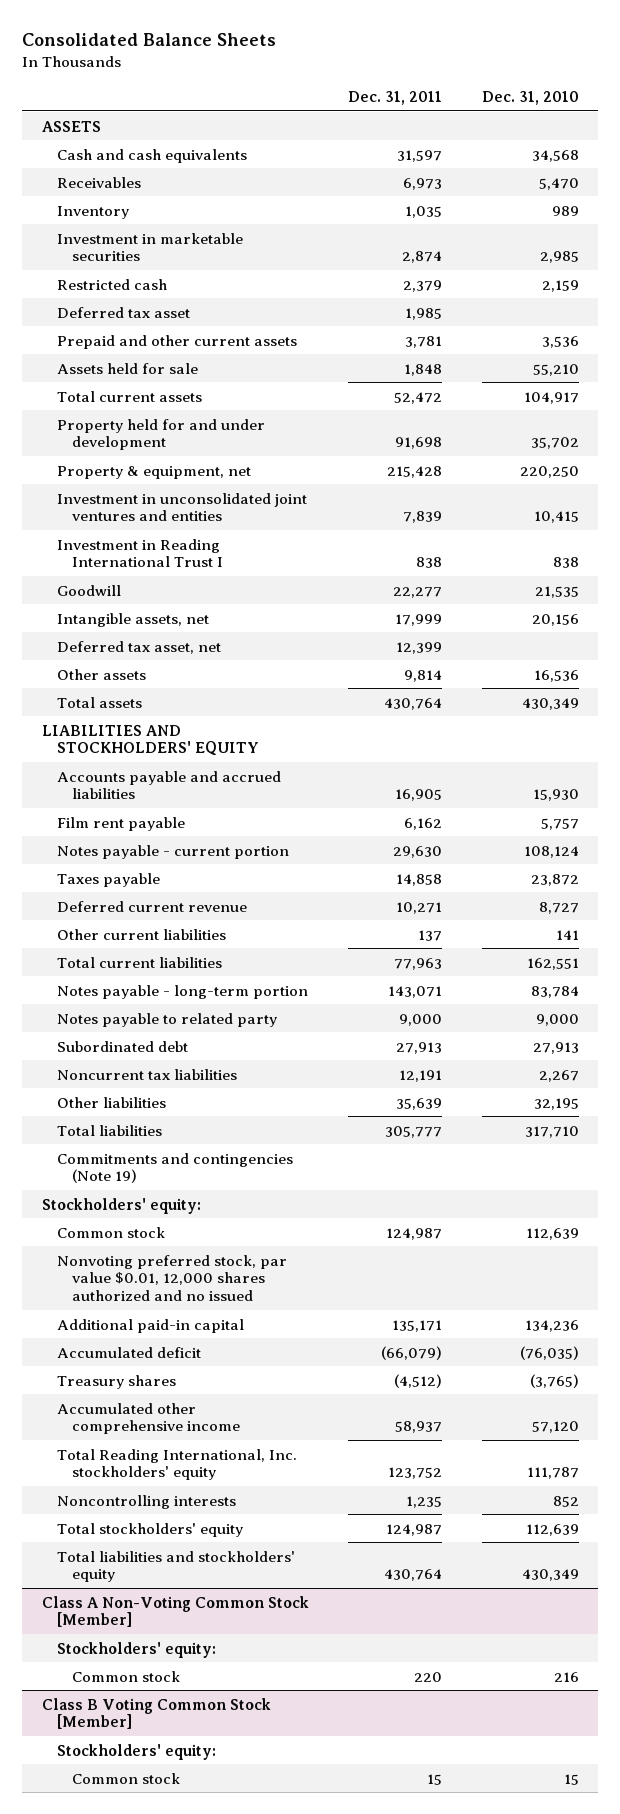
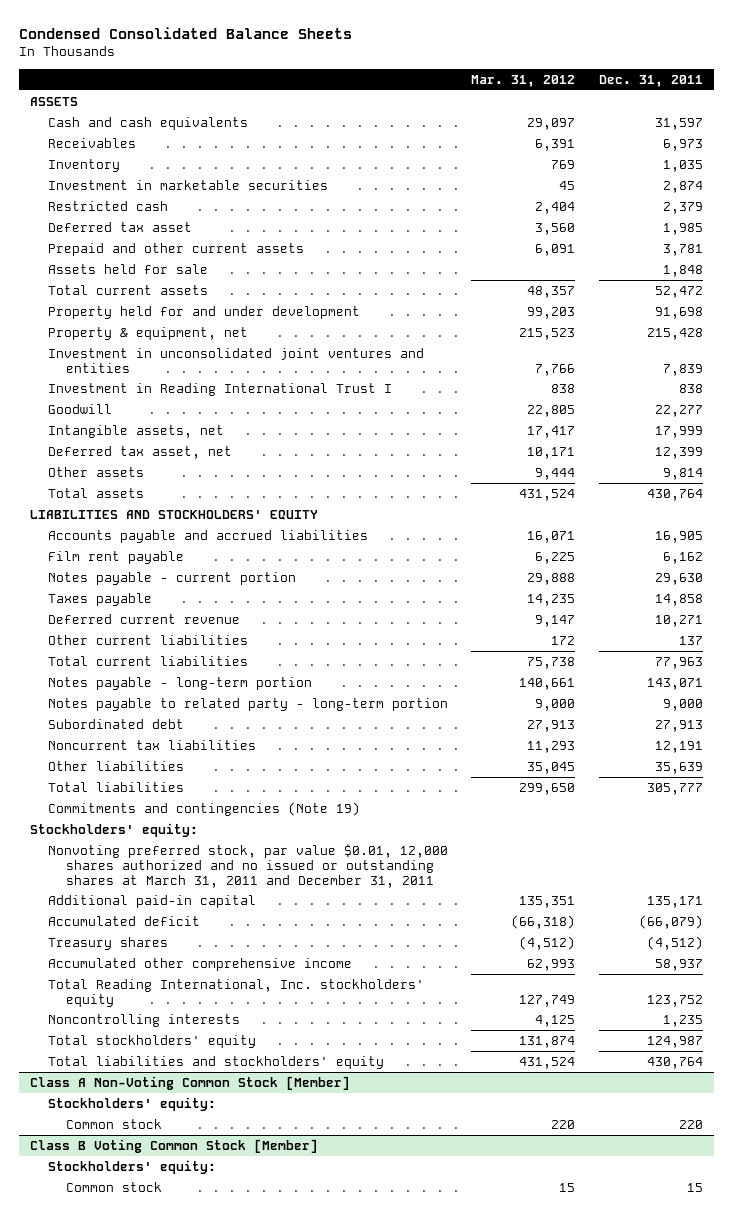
[21,32,276,46] Consolidated Balance Sheets -> [18,26,352,39] Condensed Consolidated Balance Sheets
[481,90,579,105] Dec. 31, 2010 -> none
none -> [471,74,576,87] Mar. 31, 2012
[56,1012,277,1027] Notes payable to related party -> [48,697,449,711] Notes payable to related party - long-term portion
[56,1226,165,1238] Common stock -> none
[56,1254,287,1302] Nonvoting preferred stock, par value $0.01, 12,000 shares authorized and no issued -> [48,843,449,888] Nonvoting preferred stock, par value $0.01, 12,000 shares authorized and no issued or outstanding shares at March 31, 2011 and December 31, 2011

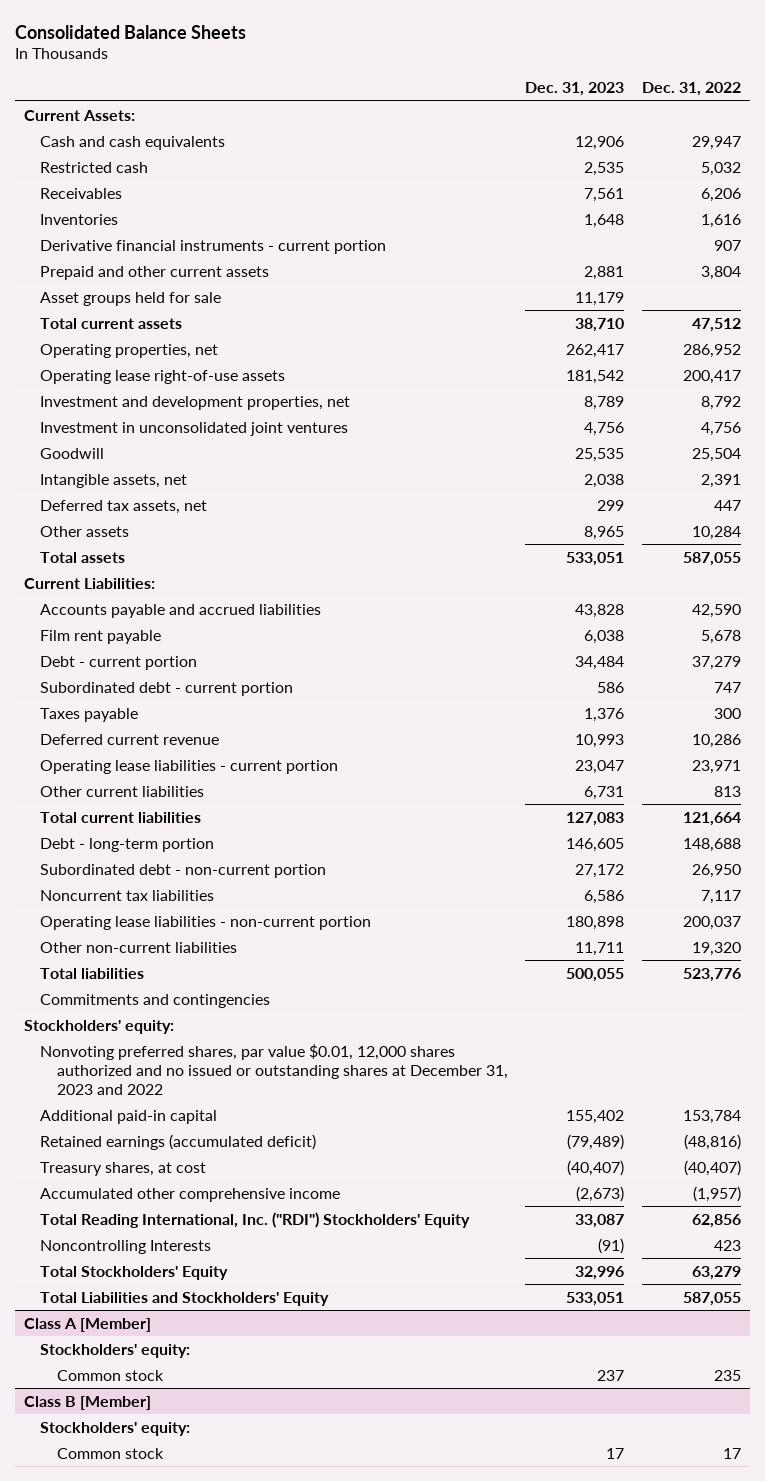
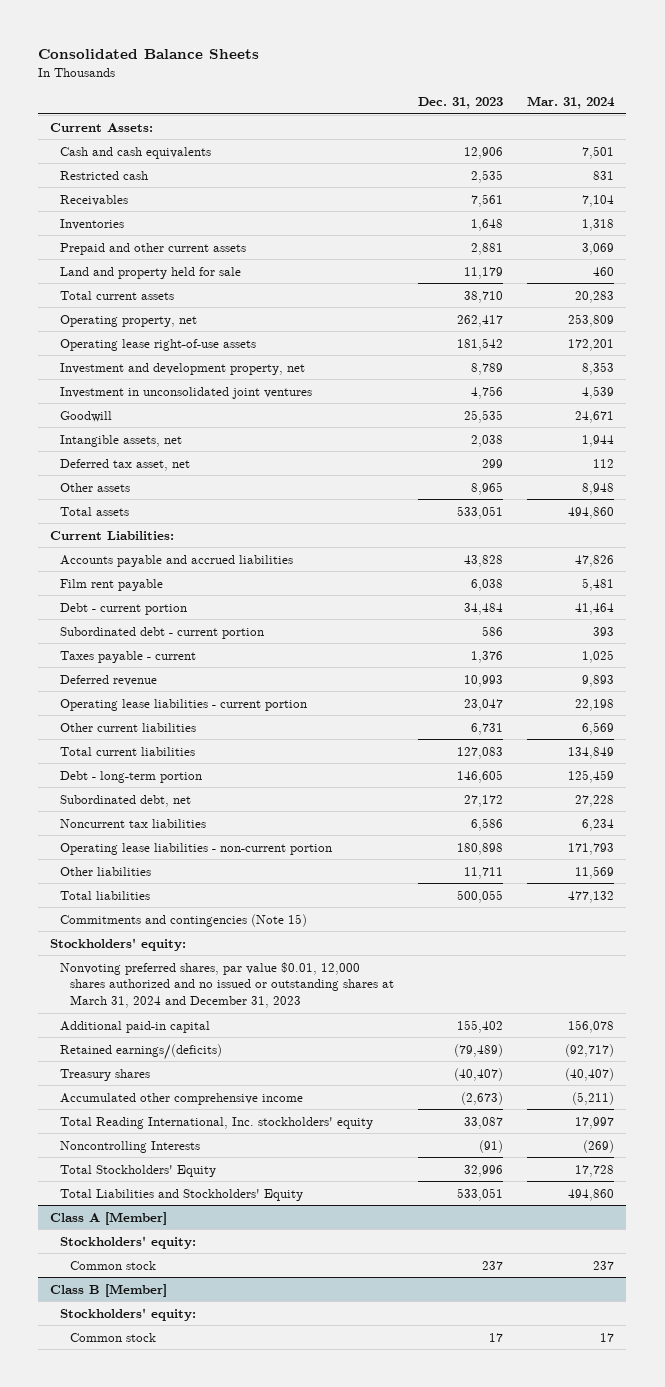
[641,82,741,97] Dec. 31, 2022 -> none
none -> [527,96,616,110] Mar. 31, 2024
[40,239,387,254] Derivative financial instruments - current portion -> none
[40,291,222,306] Asset groups held for sale -> [59,266,241,279] Land and property held for sale
[40,343,219,358] Operating properties, net -> [59,314,197,327] Operating property, net
[40,395,351,410] Investment and development properties, net -> [59,362,305,375] Investment and development property, net
[40,499,208,514] Deferred tax assets, net -> [59,458,190,471] Deferred tax asset, net
[40,707,139,722] Taxes payable -> [59,650,196,663] Taxes payable - current
[40,733,220,745] Deferred current revenue -> [59,674,157,686] Deferred revenue
[40,863,327,878] Subordinated debt - non-current portion -> [59,794,191,807] Subordinated debt, net
[40,941,238,953] Other non-current liabilities -> [59,866,151,876] Other liabilities
[40,993,271,1008] Commitments and contingencies -> [59,913,307,927] Commitments and contingencies (Note 15)
[40,1043,508,1095] Nonvoting preferred shares, par value $0.01, 12,000 shares authorized and no issued or outstanding shares at December 31, 2023 and 2022 -> [59,961,394,1009] Nonvoting preferred shares, par value $0.01, 12,000 shares authorized and no issued or outstanding shares at March 31, 2024 and December 31, 2023
[40,1133,317,1150] Retained earnings (accumulated deficit) -> [59,1043,222,1060] Retained earnings/(deficits)
[40,1161,207,1176] Treasury shares, at cost -> [59,1068,150,1081] Treasury shares
[40,1211,471,1228] Total Reading International, Inc. ("RDI") Stockholders' Equity -> [59,1116,373,1129] Total Reading International, Inc. stockholders' equity

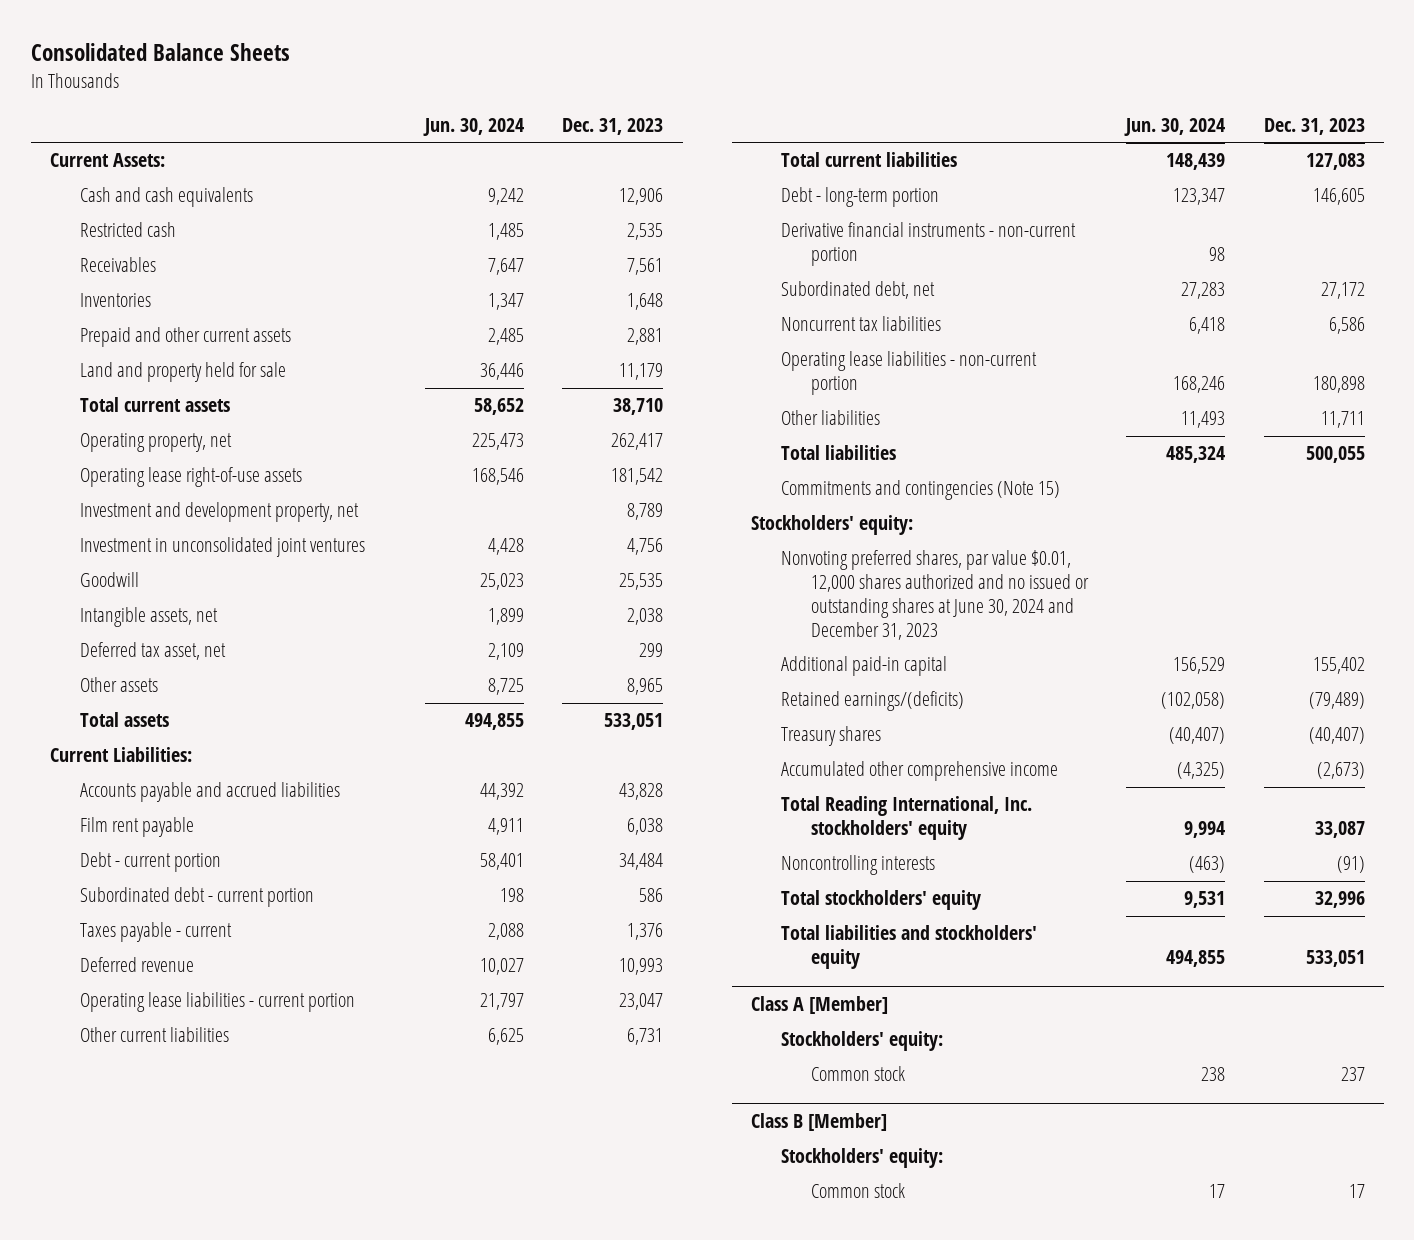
[527,96,616,110] Mar. 31, 2024 -> none
none -> [423,117,525,136] Jun. 30, 2024
none -> [781,222,1077,267] Derivative financial instruments - non-current portion
[59,961,394,1009] Nonvoting preferred shares, par value $0.01, 12,000 shares authorized and no issued or outstanding shares at March 31, 2024 and December 31, 2023 -> [781,550,1090,640] Nonvoting preferred shares, par value $0.01, 12,000 shares authorized and no issued or outstanding shares at June 30, 2024 and December 31, 2023
[59,1140,200,1153] Noncontrolling Interests -> [781,855,936,876] Noncontrolling interests
[59,1164,216,1177] Total Stockholders' Equity -> [781,890,982,911] Total stockholders' equity
[59,1188,303,1201] Total Liabilities and Stockholders' Equity -> [781,925,1038,970] Total liabilities and stockholders' equity

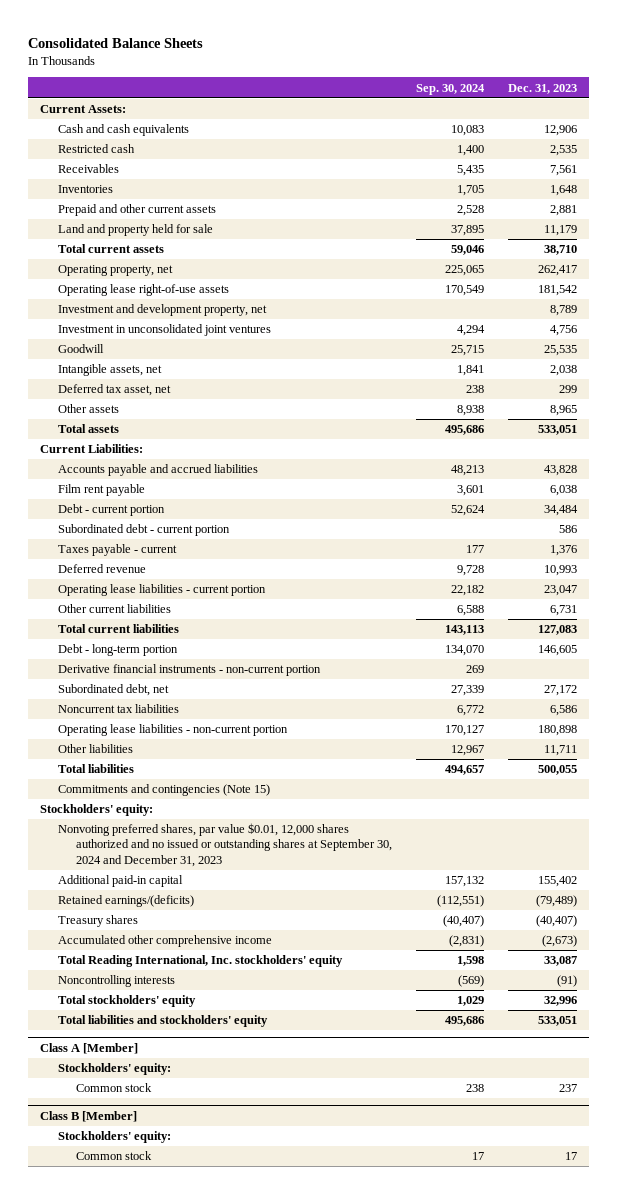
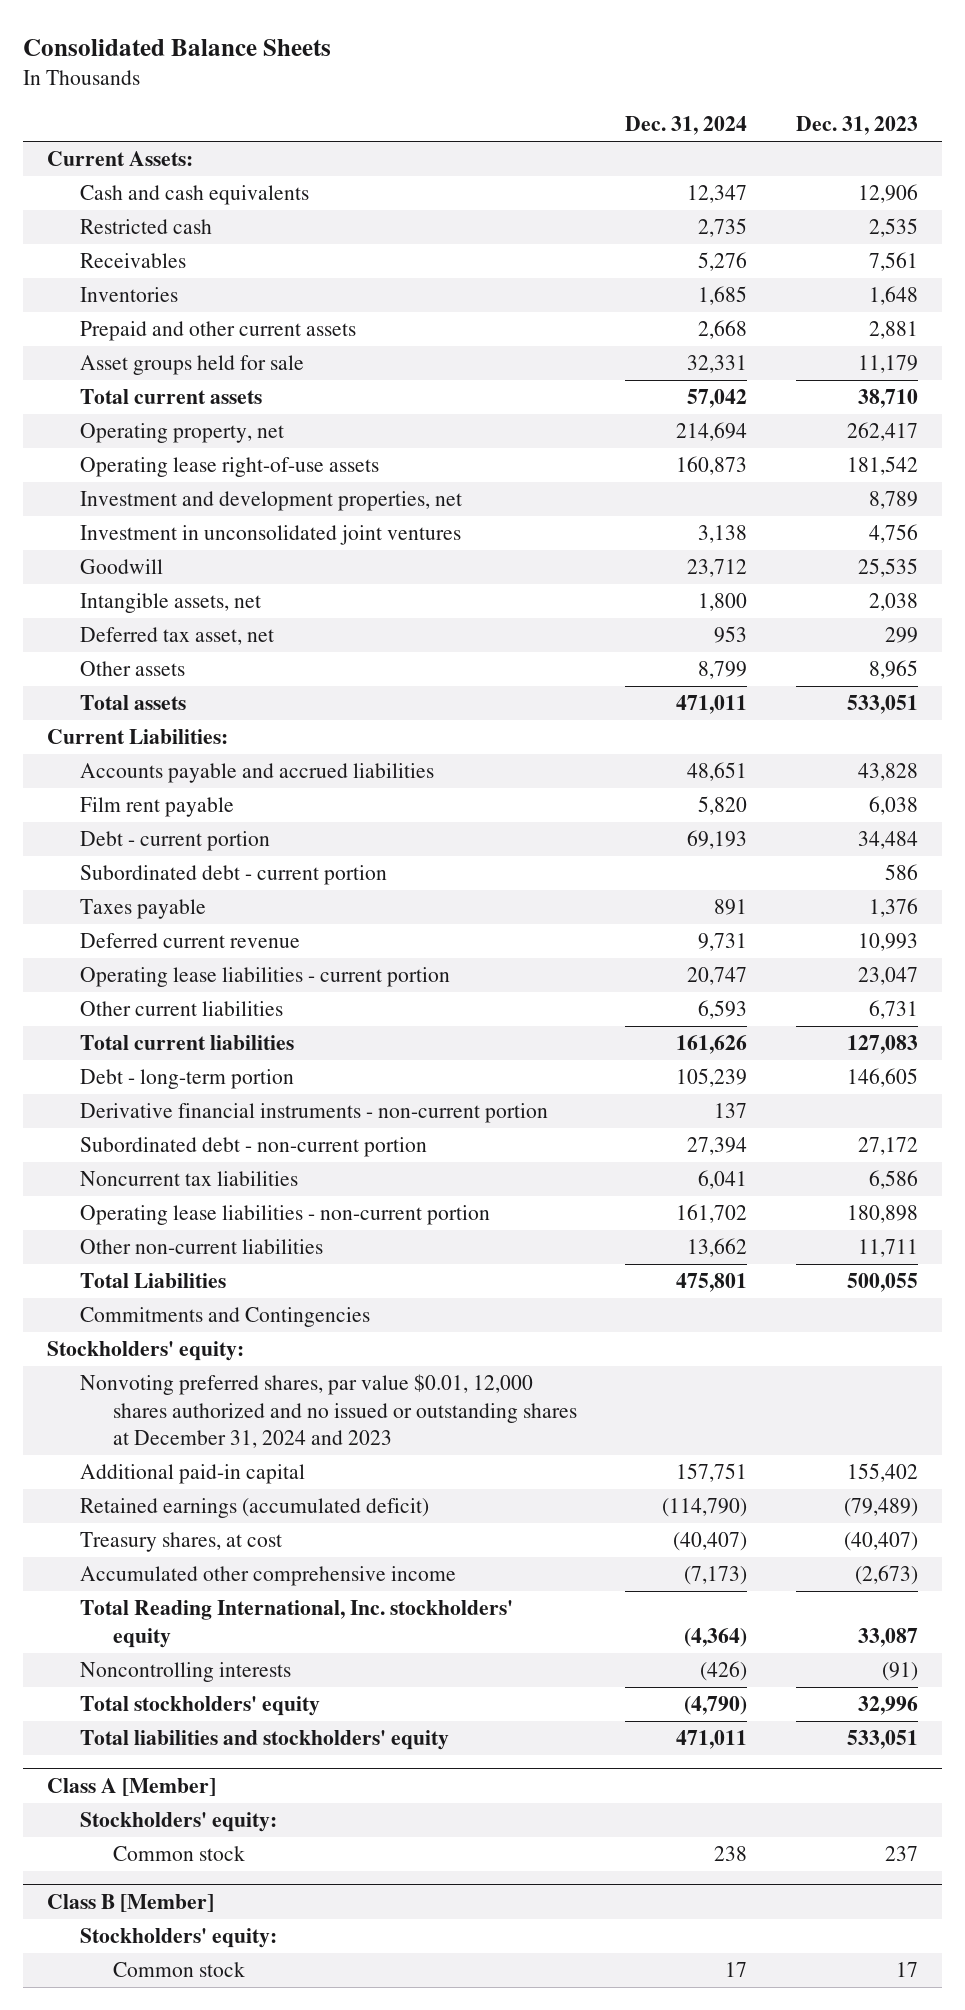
[415,83,485,95] Sep. 30, 2024 -> none
none -> [625,116,748,136] Dec. 31, 2024
[58,224,214,237] Land and property held for sale -> [79,355,304,376] Asset groups held for sale
[58,304,268,317] Investment and development property, net -> [79,491,462,512] Investment and development properties, net
[58,544,178,557] Taxes payable - current -> [79,899,206,920] Taxes payable
[58,564,147,574] Deferred revenue -> [79,933,300,949] Deferred current revenue
[58,684,170,697] Subordinated debt, net -> [79,1137,427,1158] Subordinated debt - non-current portion
[58,744,134,754] Other liabilities -> [79,1239,323,1255] Other non-current liabilities
[58,764,135,774] Total liabilities -> [79,1273,226,1289] Total Liabilities
[58,784,271,797] Commitments and contingencies (Note 15) -> [79,1307,370,1328] Commitments and Contingencies
[58,823,392,867] Nonvoting preferred shares, par value $0.01, 12,000 shares authorized and no issued or outstanding shares at September 30, 2024 and December 31, 2023 -> [79,1374,577,1448] Nonvoting preferred shares, par value $0.01, 12,000 shares authorized and no issued or outstanding shares at December 31, 2024 and 2023
[58,895,195,908] Retained earnings/(deficits) -> [79,1498,429,1519] Retained earnings (accumulated deficit)
[58,915,139,928] Treasury shares -> [79,1532,282,1553] Treasury shares, at cost

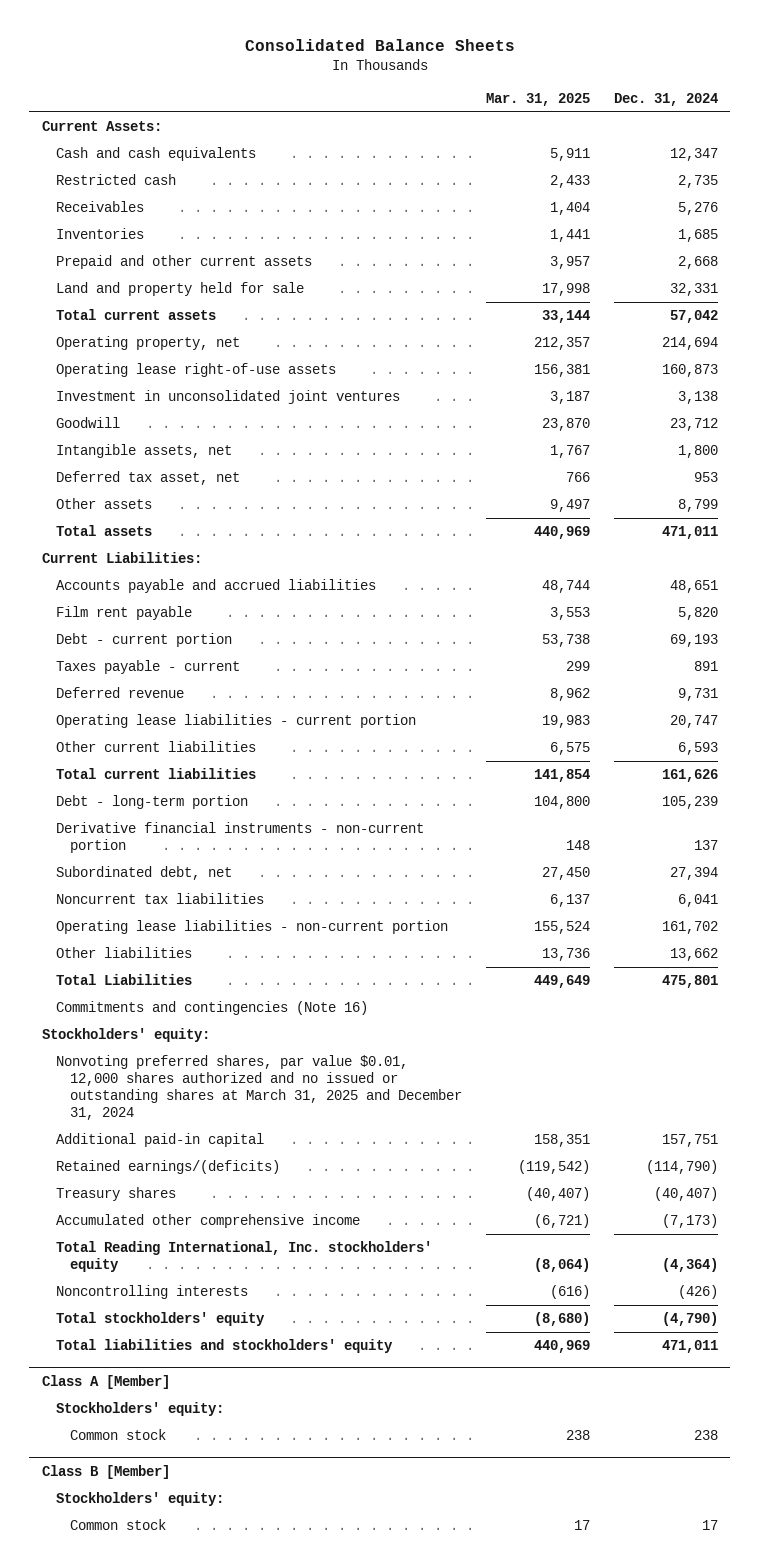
[796,116,919,136] Dec. 31, 2023 -> none
none -> [485,92,590,106] Mar. 31, 2025
[79,355,304,376] Asset groups held for sale -> [55,282,304,297] Land and property held for sale
[79,491,462,512] Investment and development properties, net -> none
[79,865,387,886] Subordinated debt - current portion -> none
[79,899,206,920] Taxes payable -> [55,660,240,675] Taxes payable - current
[79,933,300,949] Deferred current revenue -> [55,687,184,699] Deferred revenue
[79,1137,427,1158] Subordinated debt - non-current portion -> [55,866,232,881] Subordinated debt, net
[79,1239,323,1255] Other non-current liabilities -> [55,947,192,959] Other liabilities
[79,1307,370,1328] Commitments and Contingencies -> [55,1001,368,1016] Commitments and contingencies (Note 16)
[79,1374,577,1448] Nonvoting preferred shares, par value $0.01, 12,000 shares authorized and no issued or outstanding shares at December 31, 2024 and 2023 -> [55,1055,462,1120] Nonvoting preferred shares, par value $0.01, 12,000 shares authorized and no issued or outstanding shares at March 31, 2025 and December 31, 2024
[79,1498,429,1519] Retained earnings (accumulated deficit) -> [55,1160,280,1175] Retained earnings/(deficits)
[79,1532,282,1553] Treasury shares, at cost -> [55,1187,176,1202] Treasury shares

